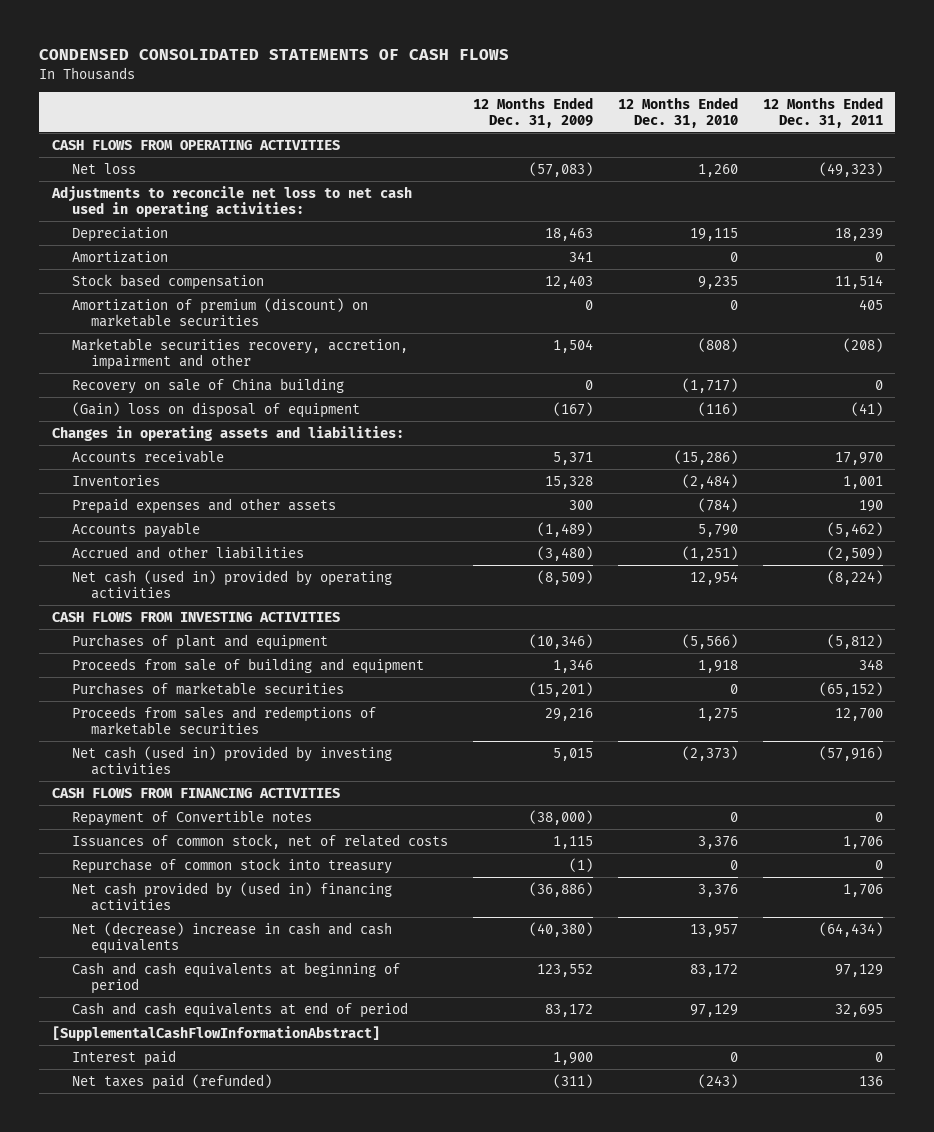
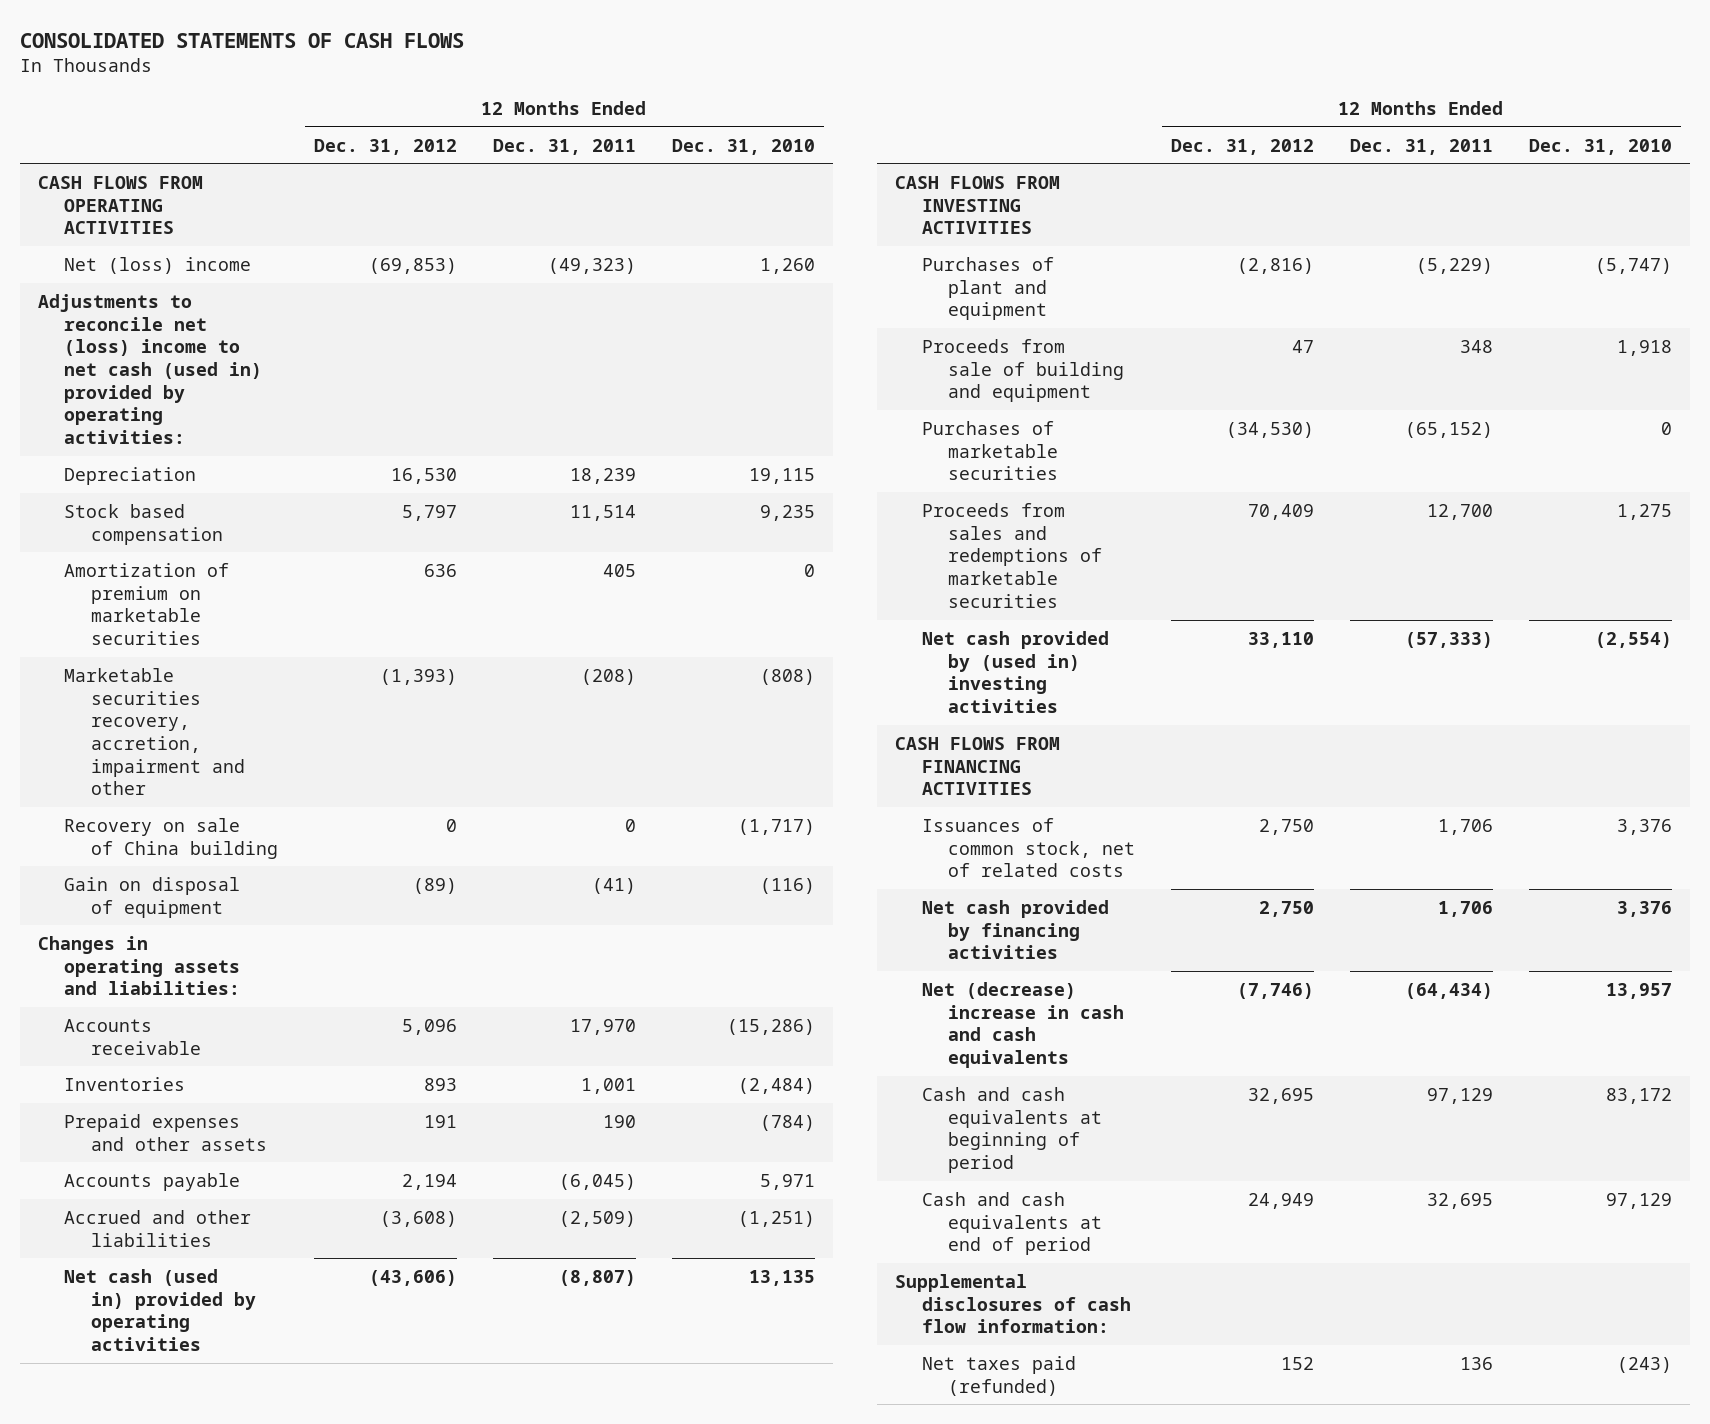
[39,49,510,61] CONDENSED CONSOLIDATED STATEMENTS OF CASH FLOWS -> [20,32,465,48] CONSOLIDATED STATEMENTS OF CASH FLOWS
[472,96,593,128] 12 Months Ended Dec. 31, 2009 -> none
none -> [313,138,457,155] Dec. 31, 2012
[71,162,136,174] Net loss -> [64,256,252,274] Net (loss) income
[50,185,412,217] Adjustments to reconcile net loss to net cash used in operating activities: -> [38,293,263,445] Adjustments to reconcile net (loss) income to net cash (used in) provided by operating activities:
[71,250,168,263] Amortization -> none
[71,297,368,327] Amortization of premium (discount) on marketable securities -> [64,562,230,645] Amortization of premium on marketable securities
[71,401,360,418] (Gain) loss on disposal of equipment -> [64,876,241,918] Gain on disposal of equipment
[697,523,738,537] 5,790 -> [759,1173,815,1190] 5,971
[826,521,883,537] (5,462) -> [558,1173,636,1190] (6,045)
[689,570,738,585] 12,954 -> [748,1269,815,1286] 13,135
[826,569,883,585] (8,224) -> [558,1269,636,1286] (8,807)
[681,633,738,649] (5,566) -> [1594,257,1672,274] (5,747)
[826,633,883,649] (5,812) -> [1415,257,1493,274] (5,229)
[71,745,392,775] Net cash (used in) provided by investing activities -> [921,630,1109,713] Net cash provided by (used in) investing activities
[681,745,738,761] (2,373) -> [1594,631,1672,648] (2,554)
[818,745,883,761] (57,916) -> [1404,631,1493,648] (57,333)
[71,809,312,826] Repayment of Convertible notes -> none
[71,857,392,874] Repurchase of common stock into treasury -> none
[71,881,392,911] Net cash provided by (used in) financing activities -> [921,899,1109,960] Net cash provided by financing activities
[71,1049,176,1066] Interest paid -> none
[51,1025,380,1041] [SupplementalCashFlowInformationAbstract] -> [895,1273,1131,1334] Supplemental disclosures of cash flow information:

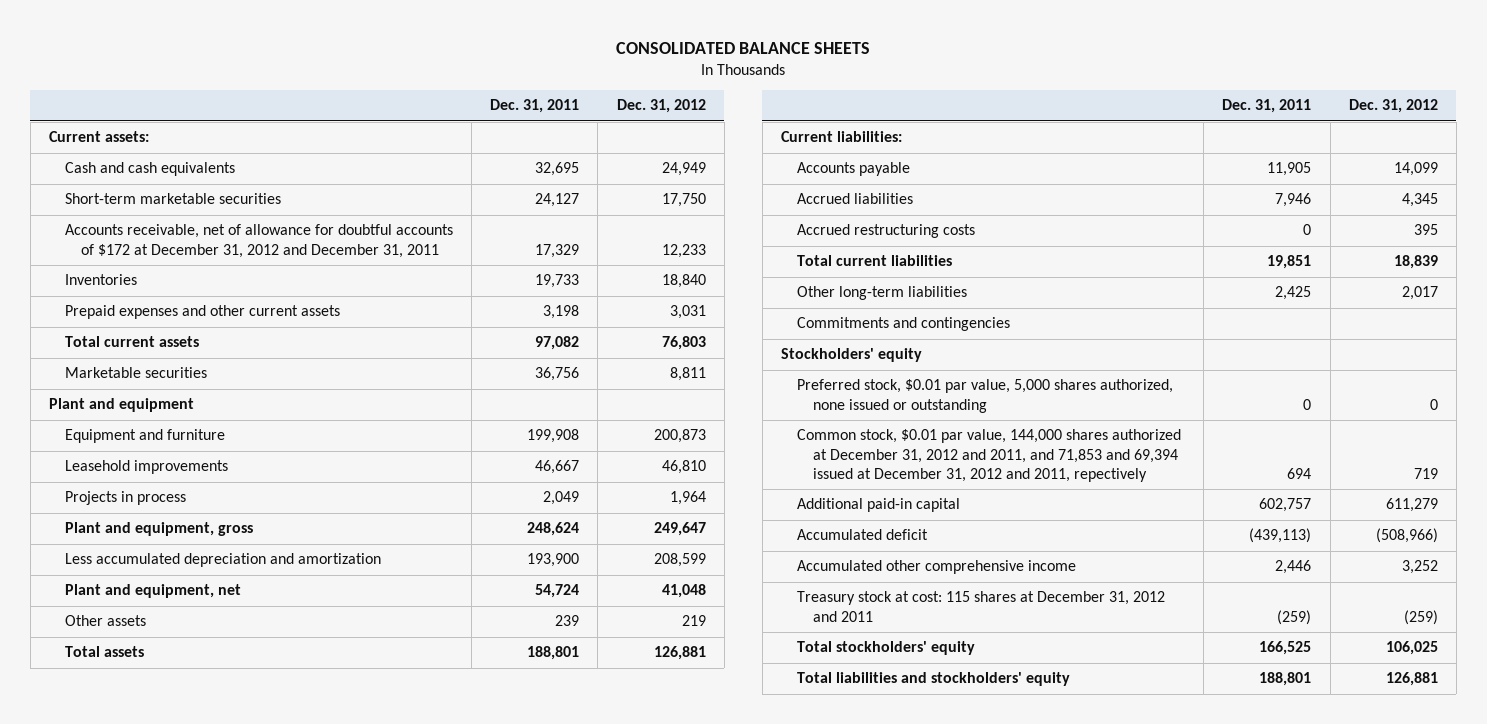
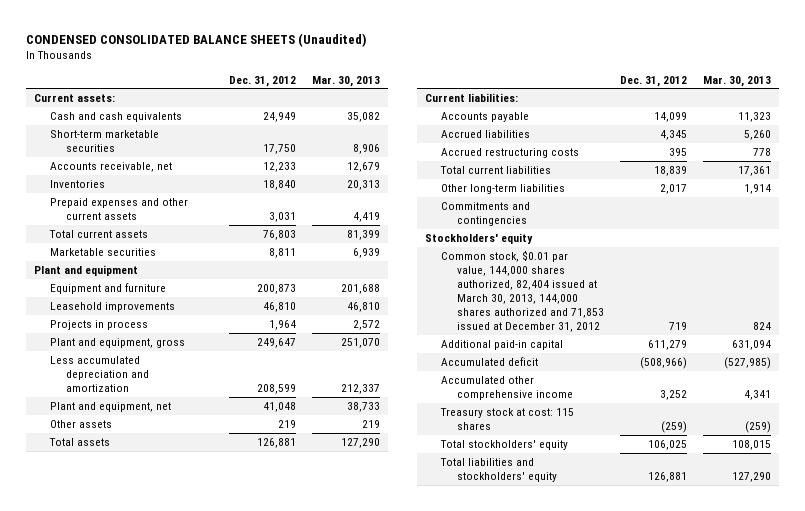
[616,42,871,55] CONSOLIDATED BALANCE SHEETS -> [26,32,367,47] CONDENSED CONSOLIDATED BALANCE SHEETS (Unaudited)
[490,99,580,114] Dec. 31, 2011 -> none
none -> [312,75,381,87] Mar. 30, 2013
[65,224,454,258] Accounts receivable, net of allowance for doubtful accounts of $172 at December 31, 2012 and December 31, 2011 -> [50,161,173,172] Accounts receivable, net
[797,379,1174,413] Preferred stock, $0.01 par value, 5,000 shares authorized, none issued or outstanding -> none
[797,429,1182,482] Common stock, $0.01 par value, 144,000 shares authorized at December 31, 2012 and 2011, and 71,853 and 69,394 issued at December 31, 2012 and 2011, repectively -> [440,249,604,333] Common stock, $0.01 par value, 144,000 shares authorized, 82,404 issued at March 30, 2013, 144,000 shares authorized and 71,853 issued at December 31, 2012
[797,591,1166,622] Treasury stock at cost: 115 shares at December 31, 2012 and 2011 -> [439,407,574,431] Treasury stock at cost: 115 shares

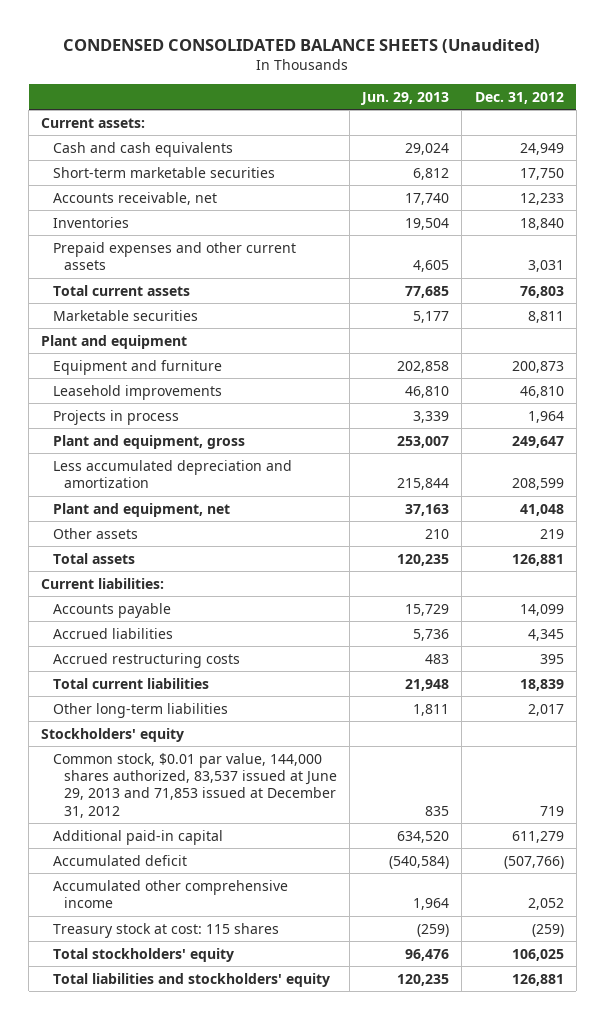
[312,75,381,87] Mar. 30, 2013 -> none
none -> [360,91,450,105] Jun. 29, 2013
[440,201,530,227] Commitments and contingencies -> none
[440,249,604,333] Common stock, $0.01 par value, 144,000 shares authorized, 82,404 issued at March 30, 2013, 144,000 shares authorized and 71,853 issued at December 31, 2012 -> [52,752,338,818] Common stock, $0.01 par value, 144,000 shares authorized, 83,537 issued at June 29, 2013 and 71,853 issued at December 31, 2012
[639,356,687,369] (508,966) -> [503,855,564,869] (507,766)
[659,390,687,401] 3,252 -> [527,898,564,911] 2,052

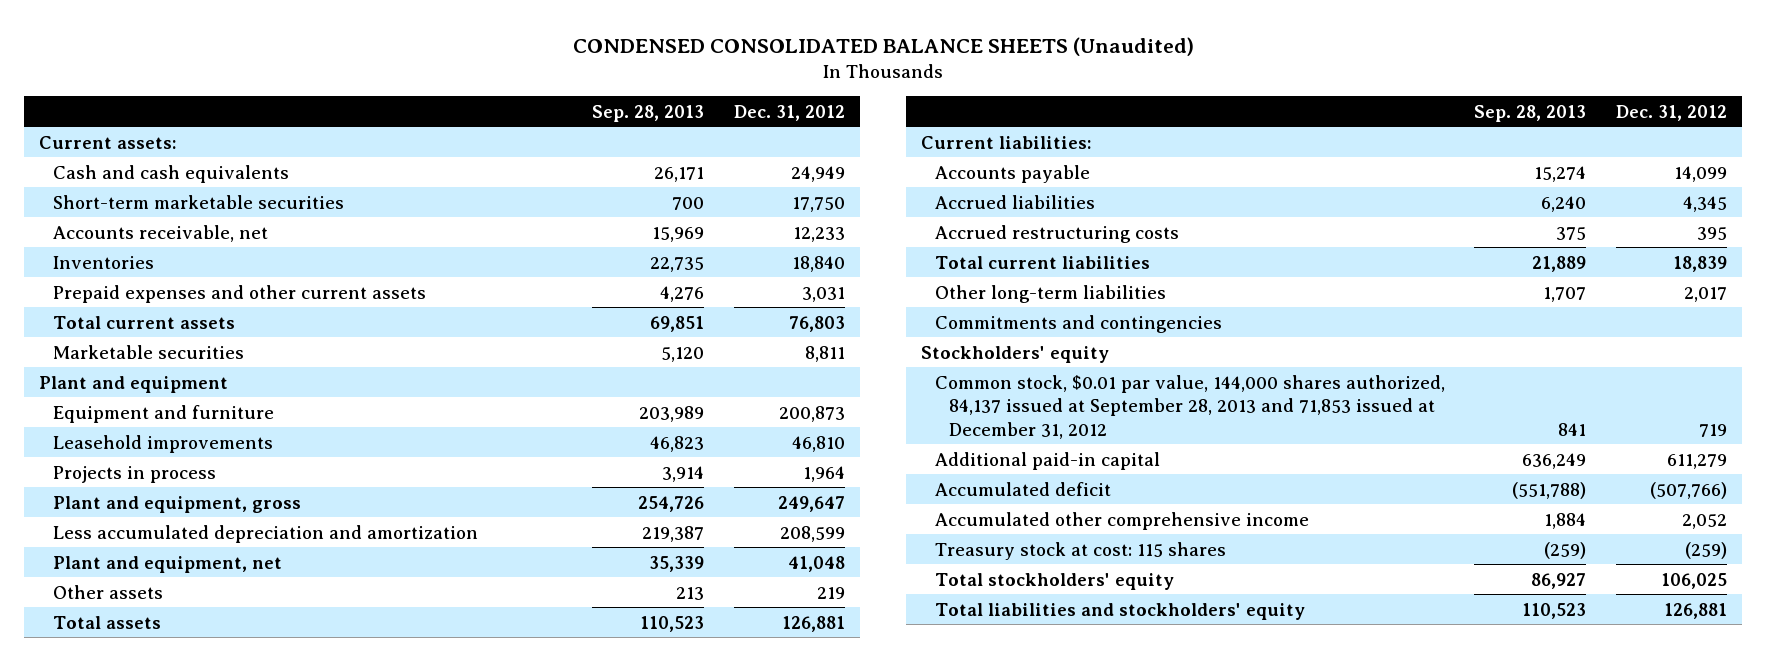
[360,91,450,105] Jun. 29, 2013 -> none
none -> [592,104,705,122] Sep. 28, 2013
none -> [934,314,1222,333] Commitments and contingencies
[52,752,338,818] Common stock, $0.01 par value, 144,000 shares authorized, 83,537 issued at June 29, 2013 and 71,853 issued at December 31, 2012 -> [934,374,1445,439] Common stock, $0.01 par value, 144,000 shares authorized, 84,137 issued at September 28, 2013 and 71,853 issued at December 31, 2012

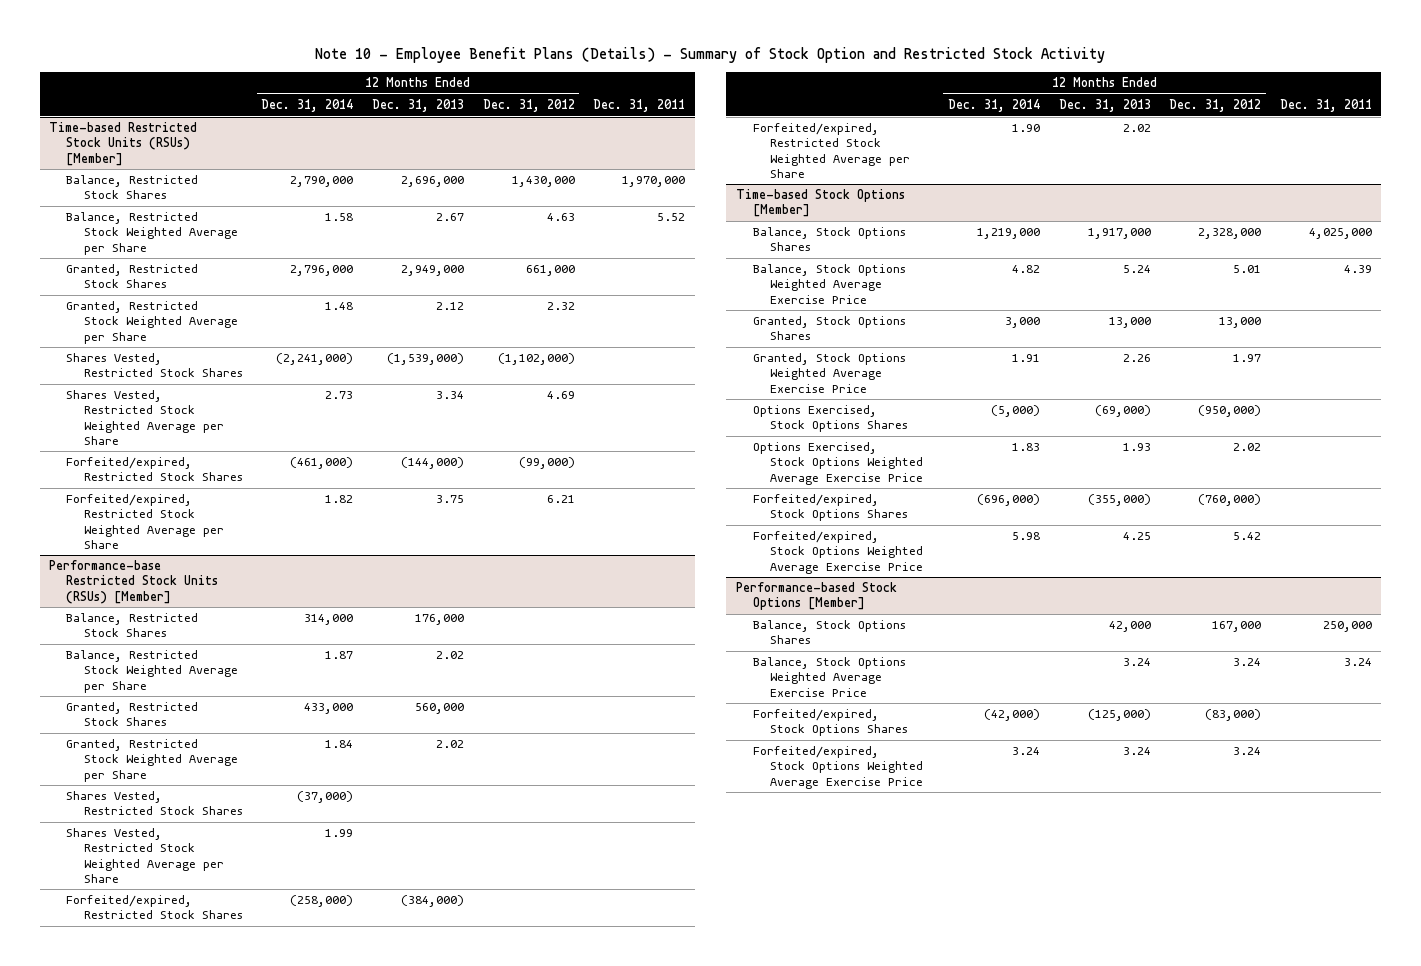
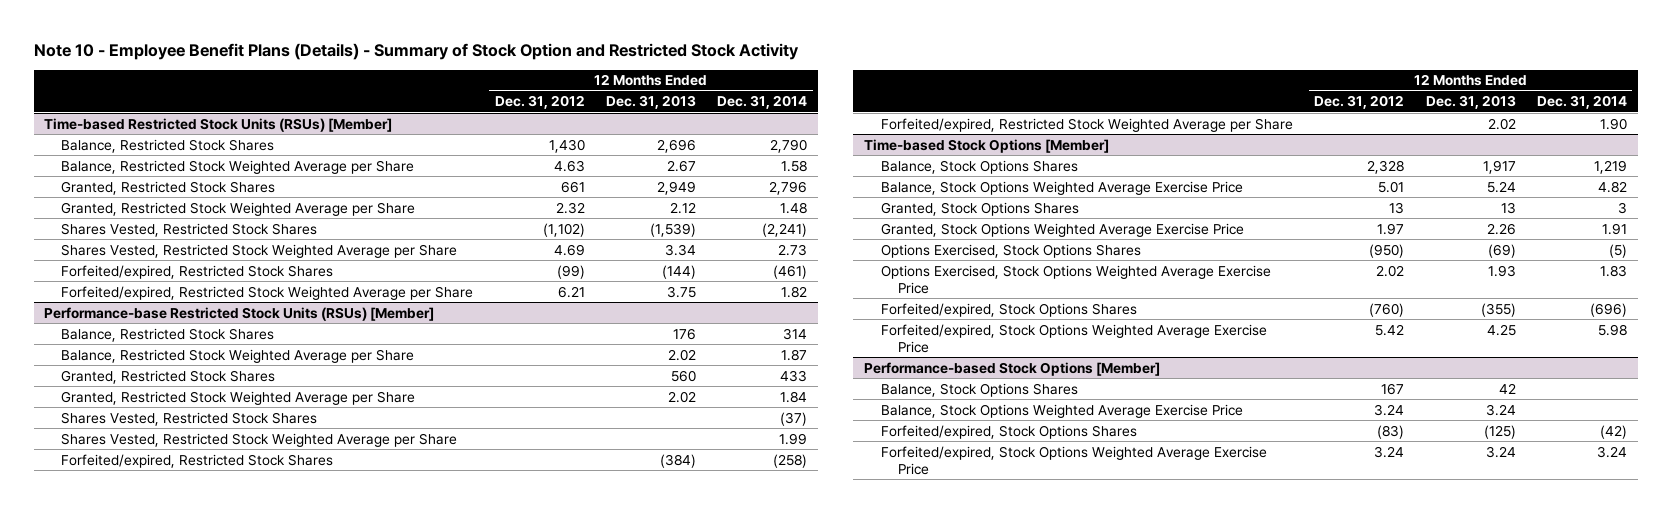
[593,99,686,113] Dec. 31, 2011 -> none
[290,176,354,188] 2,790,000 -> [770,138,808,153] 2,790
[401,176,465,188] 2,696,000 -> [656,138,696,153] 2,696
[511,176,575,188] 1,430,000 -> [548,138,585,153] 1,430
[290,265,354,277] 2,796,000 -> [769,180,808,195] 2,796
[401,265,465,277] 2,949,000 -> [656,180,696,195] 2,949
[525,265,575,277] 661,000 -> [560,180,585,193] 661
[276,353,354,366] (2,241,000) -> [762,222,808,237] (2,241)
[387,353,465,366] (1,539,000) -> [649,222,696,237] (1,539)
[497,353,575,366] (1,102,000) -> [542,222,585,237] (1,102)
[290,457,354,470] (461,000) -> [773,264,808,279] (461)
[401,457,465,470] (144,000) -> [661,264,696,279] (144)
[518,457,575,470] (99,000) -> [556,264,585,279] (99)
[304,614,354,626] 314,000 -> [783,327,808,340] 314
[415,614,465,626] 176,000 -> [672,327,696,340] 176
[304,703,354,715] 433,000 -> [780,369,808,382] 433
[415,703,465,715] 560,000 -> [670,369,696,382] 560
[297,791,354,804] (37,000) -> [780,411,808,426] (37)
[290,895,354,908] (258,000) -> [773,453,808,468] (258)
[401,895,465,908] (384,000) -> [659,453,696,468] (384)
[976,228,1040,240] 1,219,000 -> [1594,159,1628,174] 1,219
[1087,228,1151,240] 1,917,000 -> [1482,159,1516,174] 1,917
[1198,228,1262,240] 2,328,000 -> [1367,159,1405,174] 2,328
[1004,317,1040,329] 3,000 -> [1618,201,1628,214] 3
[1108,317,1151,329] 13,000 -> [1500,201,1516,214] 13
[1219,317,1262,329] 13,000 -> [1389,201,1405,214] 13
[990,405,1040,418] (5,000) -> [1609,243,1628,258] (5)
[1094,405,1151,418] (69,000) -> [1487,243,1516,258] (69)
[1198,405,1262,418] (950,000) -> [1369,243,1405,258] (950)
[976,494,1040,507] (696,000) -> [1590,302,1628,317] (696)
[1087,494,1151,507] (355,000) -> [1480,302,1516,317] (355)
[1198,494,1262,507] (760,000) -> [1369,302,1405,317] (760)
[1108,621,1151,633] 42,000 -> [1498,382,1516,394] 42
[1212,621,1262,633] 167,000 -> [1381,382,1405,395] 167
[983,709,1040,722] (42,000) -> [1600,424,1628,439] (42)
[1087,709,1151,722] (125,000) -> [1483,424,1516,439] (125)
[1205,709,1262,722] (83,000) -> [1377,424,1405,439] (83)

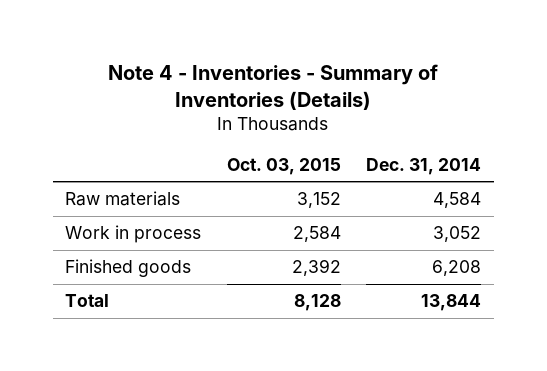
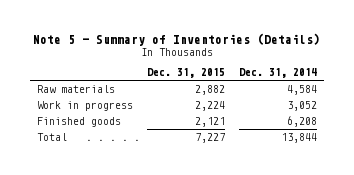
[108,63,439,110] Note 4 - Inventories - Summary of Inventories (Details) -> [33,32,321,46] Note 5 - Summary of Inventories (Details)
[226,157,341,175] Oct. 03, 2015 -> none
none -> [147,68,226,79] Dec. 31, 2015
[65,225,202,244] Work in process -> [36,100,133,111] Work in progress

